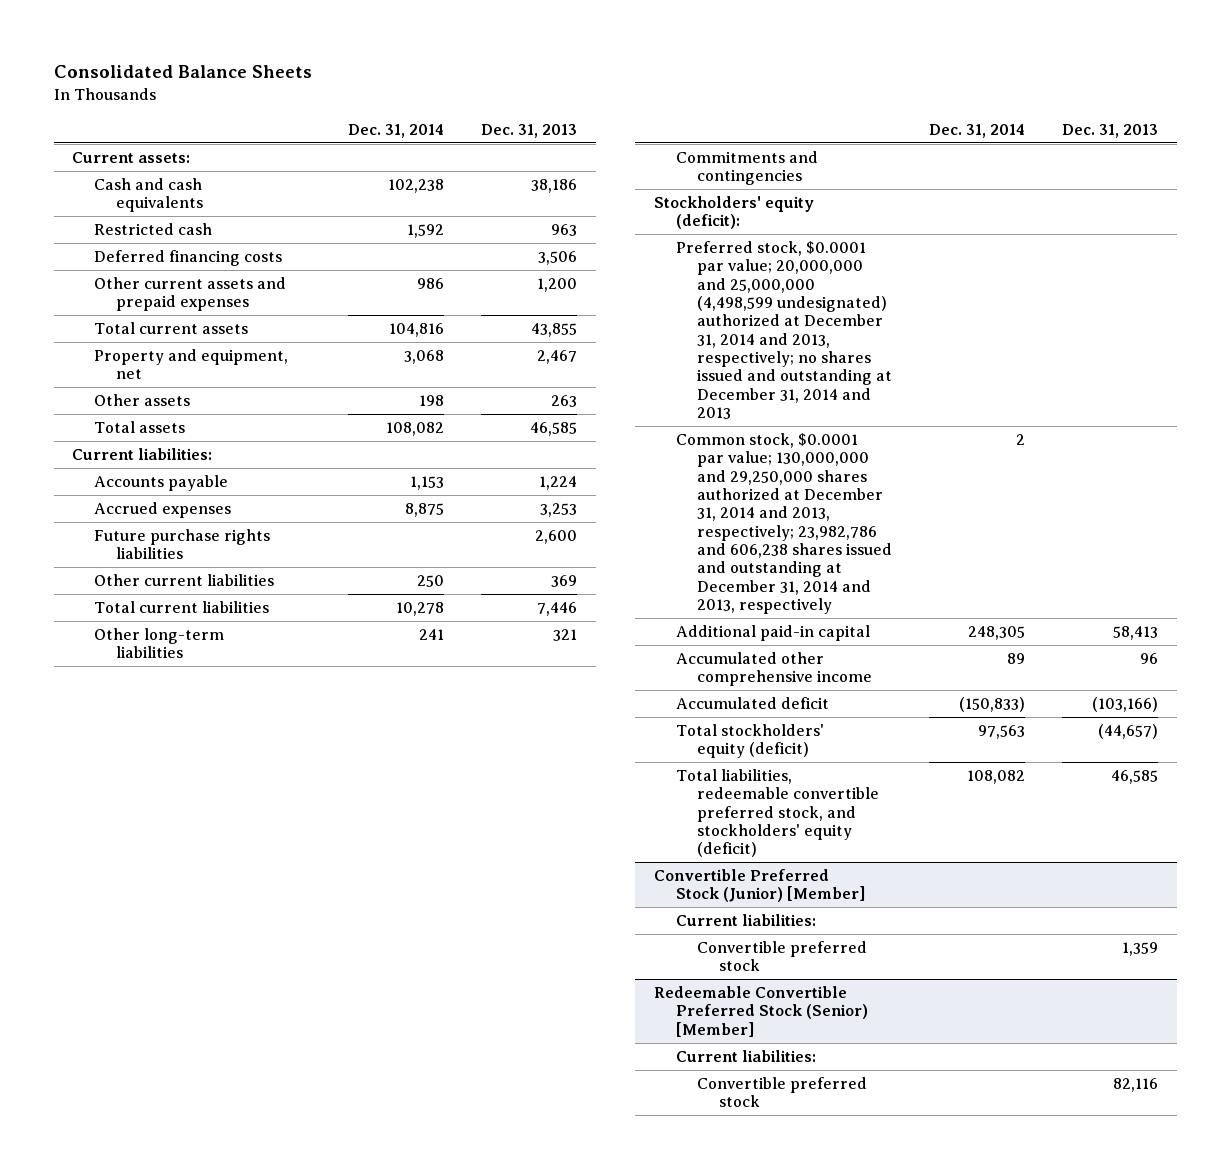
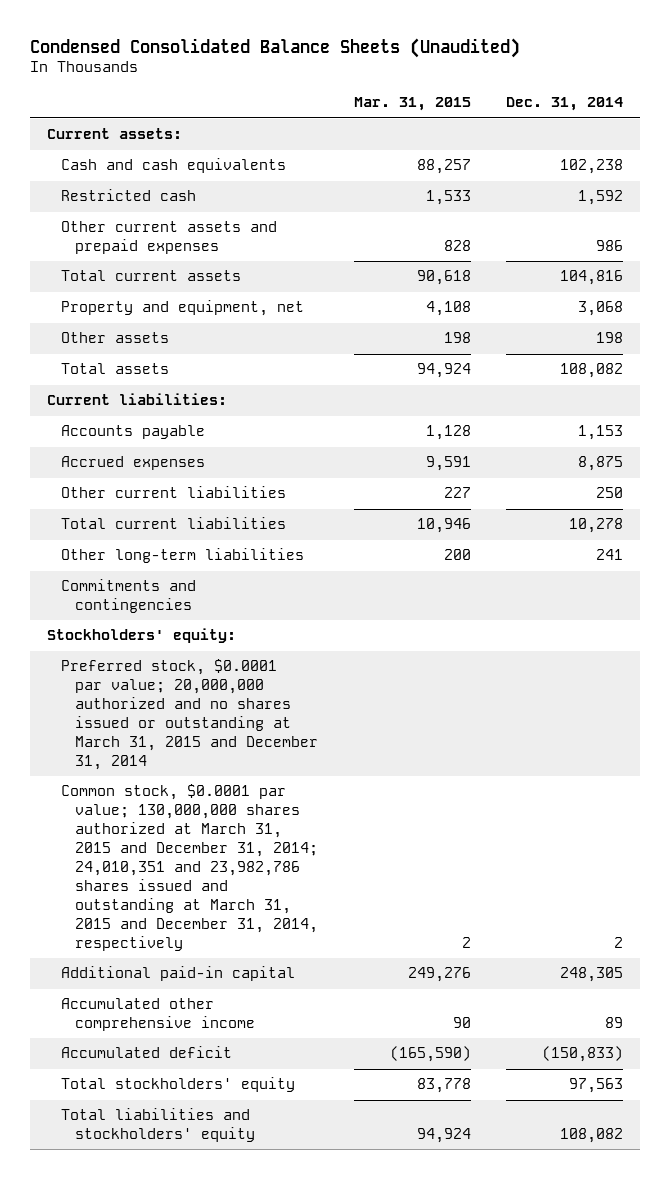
[53,65,312,79] Consolidated Balance Sheets -> [29,37,520,58] Condensed Consolidated Balance Sheets (Unaudited)
[481,123,578,138] Dec. 31, 2013 -> none
none -> [353,97,471,112] Mar. 31, 2015
[94,250,283,267] Deferred financing costs -> none
[94,529,271,560] Future purchase rights liabilities -> none
[653,196,814,230] Stockholders' equity (deficit): -> [47,628,237,644] Stockholders' equity:
[675,241,893,419] Preferred stock, $0.0001 par value; 20,000,000 and 25,000,000 (4,498,599 undesignated) authorized at December 31, 2014 and 2013, respectively; no shares issued and outstanding at December 31, 2014 and 2013 -> [61,659,319,770] Preferred stock, $0.0001 par value; 20,000,000 authorized and no shares issued or outstanding at March 31, 2015 and December 31, 2014
[675,433,893,614] Common stock, $0.0001 par value; 130,000,000 and 29,250,000 shares authorized at December 31, 2014 and 2013, respectively; 23,982,786 and 606,238 shares issued and outstanding at December 31, 2014 and 2013, respectively -> [61,784,319,951] Common stock, $0.0001 par value; 130,000,000 shares authorized at March 31, 2015 and December 31, 2014; 24,010,351 and 23,982,786 shares issued and outstanding at March 31, 2015 and December 31, 2014, respectively
[653,869,865,903] Convertible Preferred Stock (Junior) [Member] -> none
[675,914,816,927] Current liabilities: -> none
[697,941,868,972] Convertible preferred stock -> none
[653,986,868,1037] Redeemable Convertible Preferred Stock (Senior) [Member] -> none
[675,1050,816,1063] Current liabilities: -> none
[697,1077,868,1108] Convertible preferred stock -> none
[675,724,824,759] Total stockholders' equity (deficit) -> [61,1077,296,1093] Total stockholders' equity
[675,769,880,858] Total liabilities, redeemable convertible preferred stock, and stockholders' equity (deficit) -> [61,1108,256,1143] Total liabilities and stockholders' equity

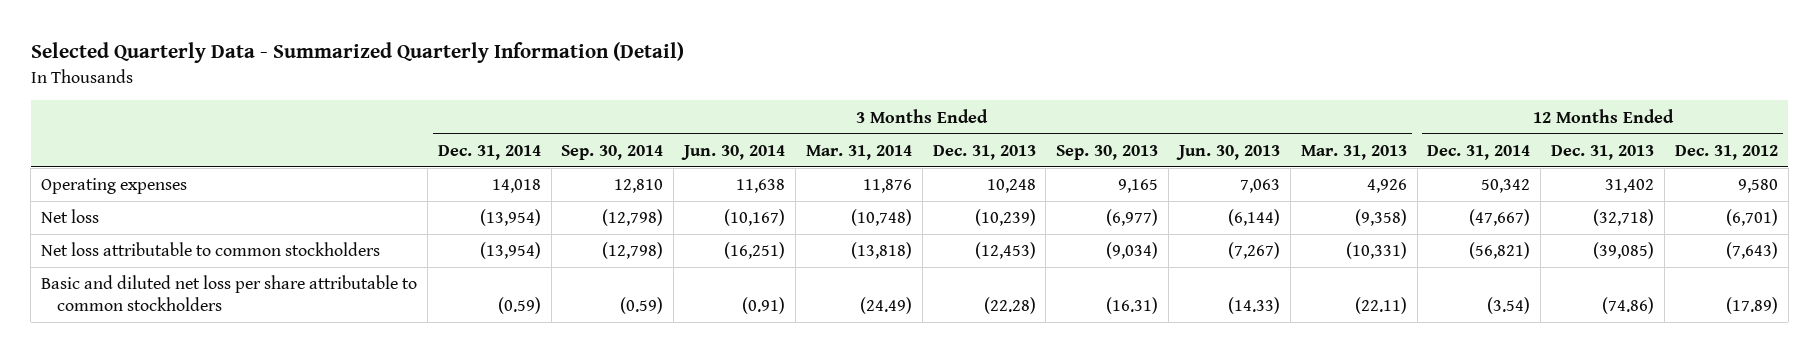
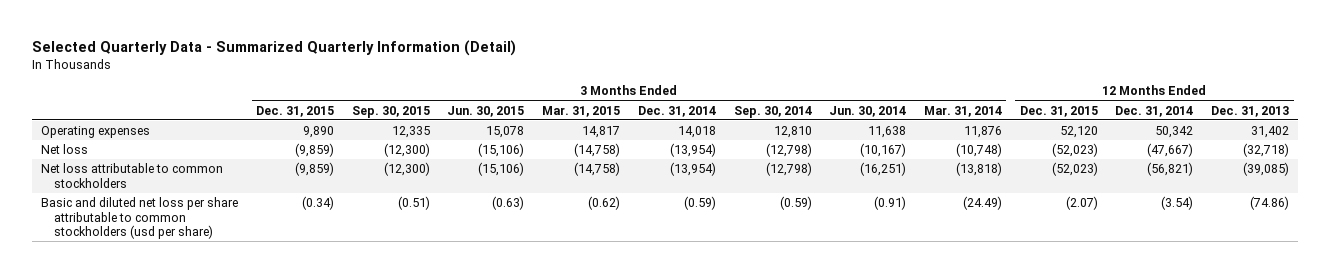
[932,144,1036,160] Dec. 31, 2013 -> none
[1056,144,1159,160] Sep. 30, 2013 -> none
[1175,144,1280,160] Jun. 30, 2013 -> none
[1300,144,1407,160] Mar. 31, 2013 -> none
[1674,144,1778,160] Dec. 31, 2012 -> none
none -> [255,105,334,117] Dec. 31, 2015
none -> [351,105,430,118] Sep. 30, 2015
none -> [447,105,525,117] Jun. 30, 2015
none -> [542,105,621,117] Mar. 31, 2015
none -> [1019,105,1098,117] Dec. 31, 2015
[40,275,417,312] Basic and diluted net loss per share attributable to common stockholders -> [41,197,239,240] Basic and diluted net loss per share attributable to common stockholders (usd per share)

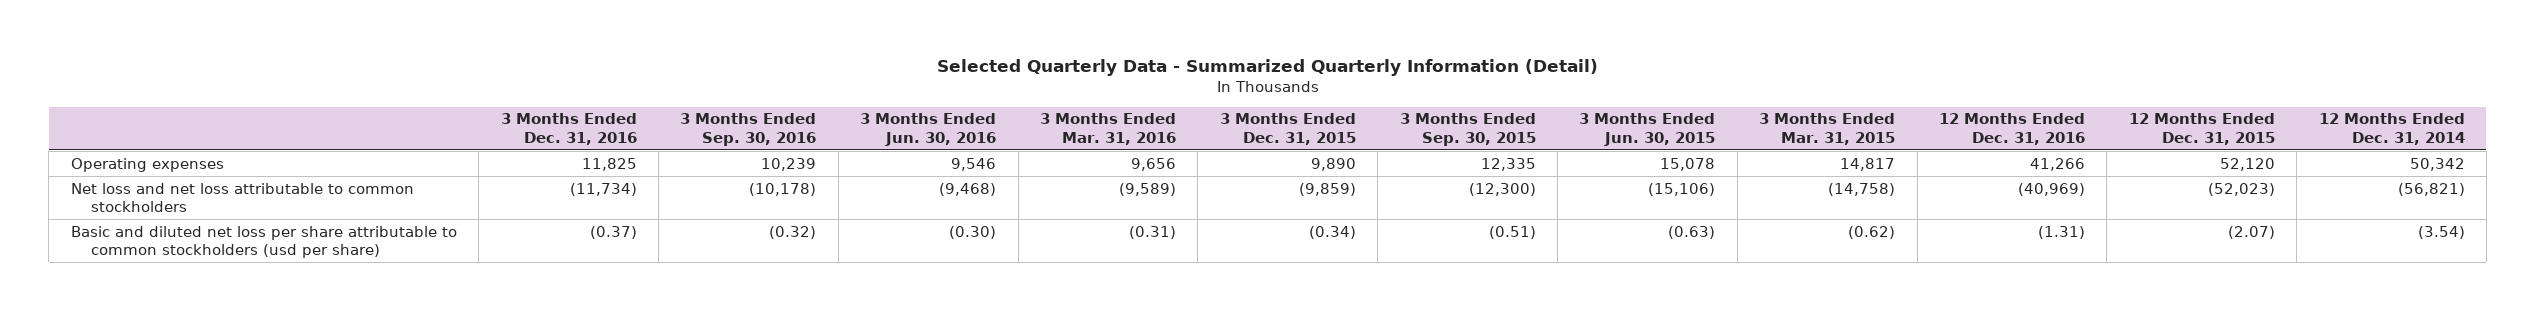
[637,105,716,117] Dec. 31, 2014 -> none
[733,105,812,118] Sep. 30, 2014 -> none
[829,105,907,117] Jun. 30, 2014 -> none
[924,105,1003,117] Mar. 31, 2014 -> none
[1211,105,1290,117] Dec. 31, 2013 -> none
none -> [500,113,637,146] 3 Months Ended Dec. 31, 2016
none -> [680,113,817,147] 3 Months Ended Sep. 30, 2016
none -> [860,113,997,147] 3 Months Ended Jun. 30, 2016
none -> [1040,113,1177,146] 3 Months Ended Mar. 31, 2016
none -> [1938,113,2085,146] 12 Months Ended Dec. 31, 2016
[41,144,89,155] Net loss -> none
[41,163,224,188] Net loss attributable to common stockholders -> [70,182,414,213] Net loss and net loss attributable to common stockholders

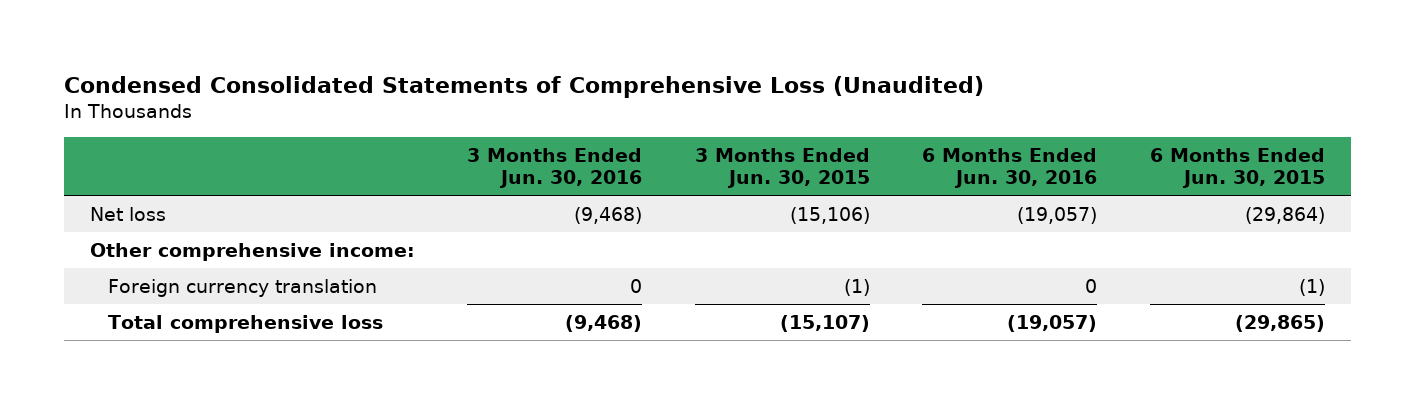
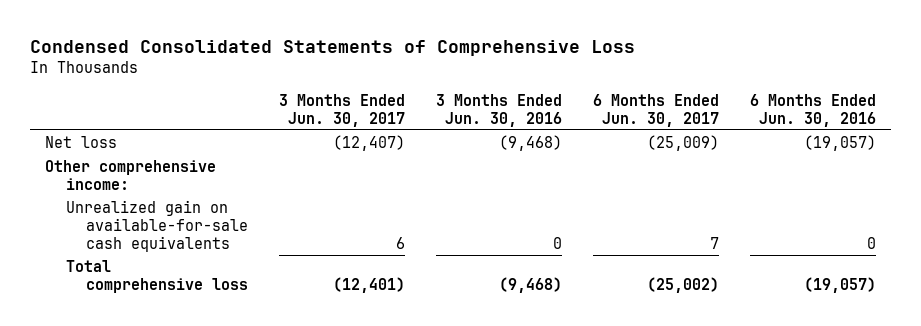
[63,75,984,98] Condensed Consolidated Statements of Comprehensive Loss (Unaudited) -> [29,40,635,57] Condensed Consolidated Statements of Comprehensive Loss
[694,148,870,189] 3 Months Ended Jun. 30, 2015 -> none
[1149,148,1325,189] 6 Months Ended Jun. 30, 2015 -> none
none -> [279,93,406,127] 3 Months Ended Jun. 30, 2017
none -> [592,93,719,127] 6 Months Ended Jun. 30, 2017
[108,279,378,298] Foreign currency translation -> none
none -> [65,200,249,253] Unrealized gain on available-for-sale cash equivalents

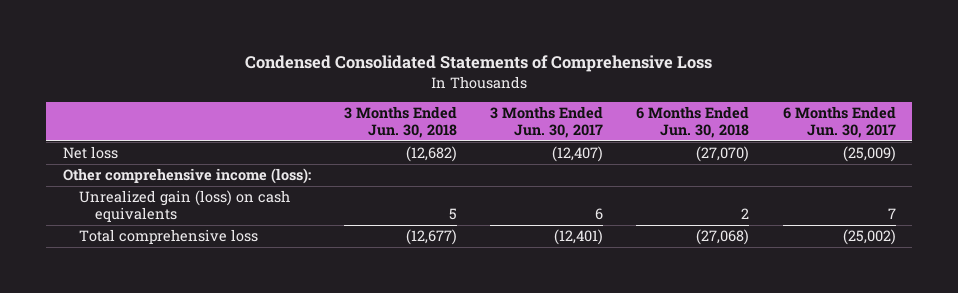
[435,93,562,127] 3 Months Ended Jun. 30, 2016 -> none
[749,93,876,127] 6 Months Ended Jun. 30, 2016 -> none
none -> [343,106,457,138] 3 Months Ended Jun. 30, 2018
none -> [636,106,750,138] 6 Months Ended Jun. 30, 2018
[45,160,217,191] Other comprehensive income: -> [62,168,311,185] Other comprehensive income (loss):
[65,200,249,253] Unrealized gain on available-for-sale cash equivalents -> [79,190,291,222] Unrealized gain (loss) on cash equivalents

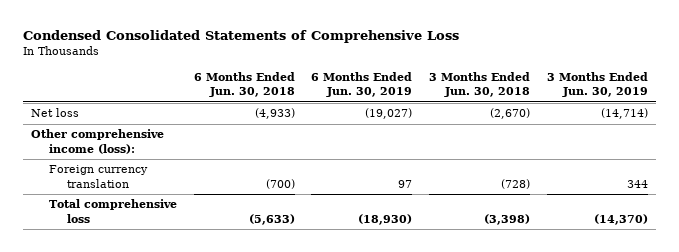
[490,106,604,138] 3 Months Ended Jun. 30, 2017 -> none
[782,106,896,138] 6 Months Ended Jun. 30, 2017 -> none
none -> [311,71,413,98] 6 Months Ended Jun. 30, 2019
none -> [546,71,648,98] 3 Months Ended Jun. 30, 2019
[405,146,457,163] (12,682) -> [490,108,531,120] (2,670)
[696,146,750,163] (27,070) -> [254,108,295,120] (4,933)
[79,190,291,222] Unrealized gain (loss) on cash equivalents -> none
none -> [49,165,149,188] Foreign currency translation
[405,229,457,246] (12,677) -> [484,213,531,225] (3,398)
[696,229,750,246] (27,068) -> [248,213,295,225] (5,633)

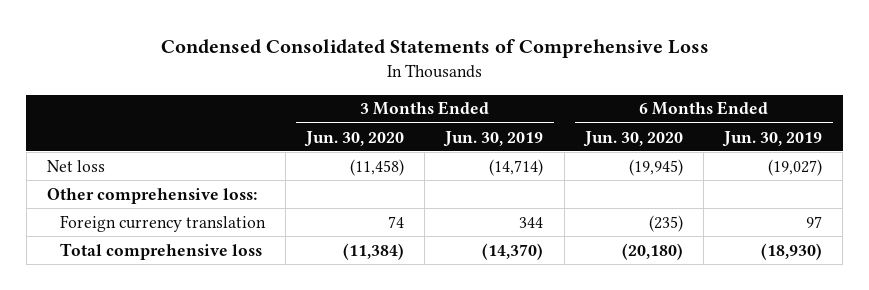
[193,71,295,98] 6 Months Ended Jun. 30, 2018 -> none
[429,71,531,98] 3 Months Ended Jun. 30, 2018 -> none
none -> [304,130,405,147] Jun. 30, 2020
none -> [582,130,683,147] Jun. 30, 2020
[31,129,165,154] Other comprehensive income (loss): -> [46,187,257,204] Other comprehensive loss:

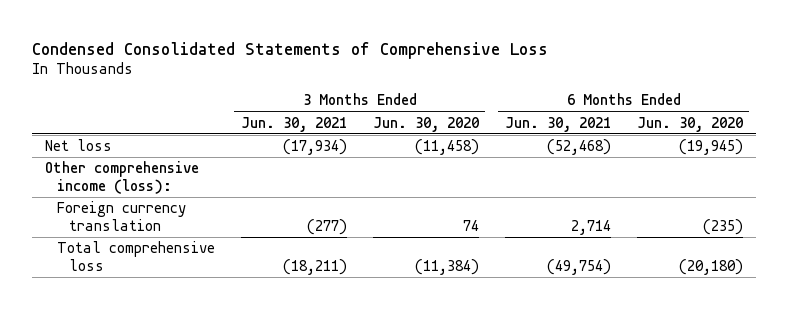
[443,130,544,147] Jun. 30, 2019 -> none
[722,130,823,147] Jun. 30, 2019 -> none
none -> [240,116,347,132] Jun. 30, 2021
none -> [504,116,611,132] Jun. 30, 2021
[46,187,257,204] Other comprehensive loss: -> [44,161,199,194] Other comprehensive income (loss):

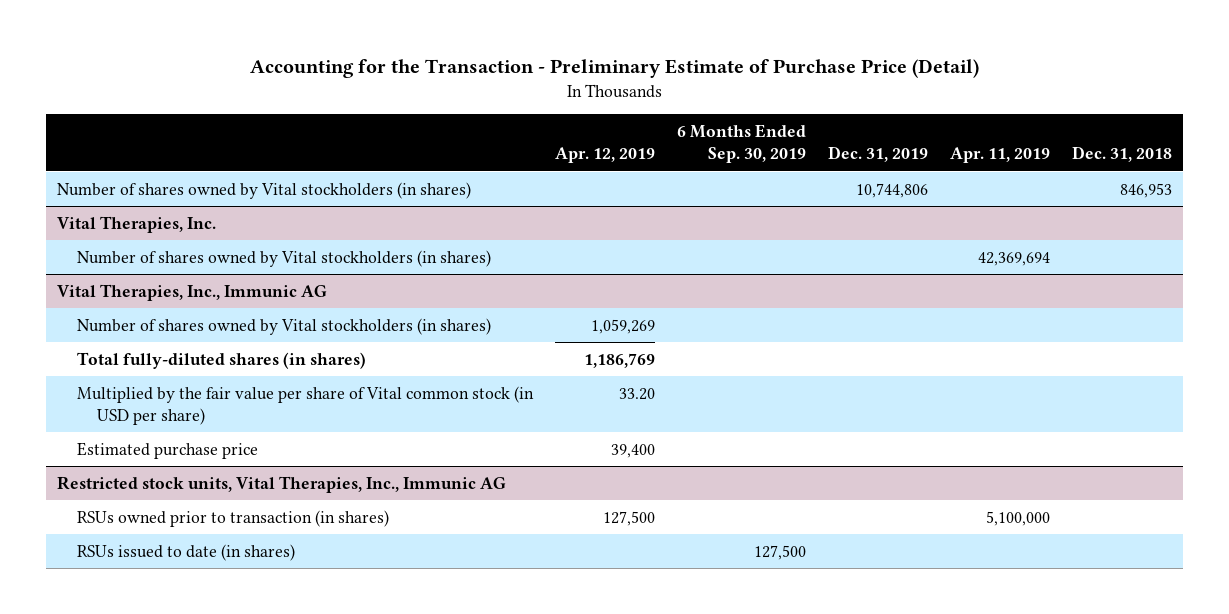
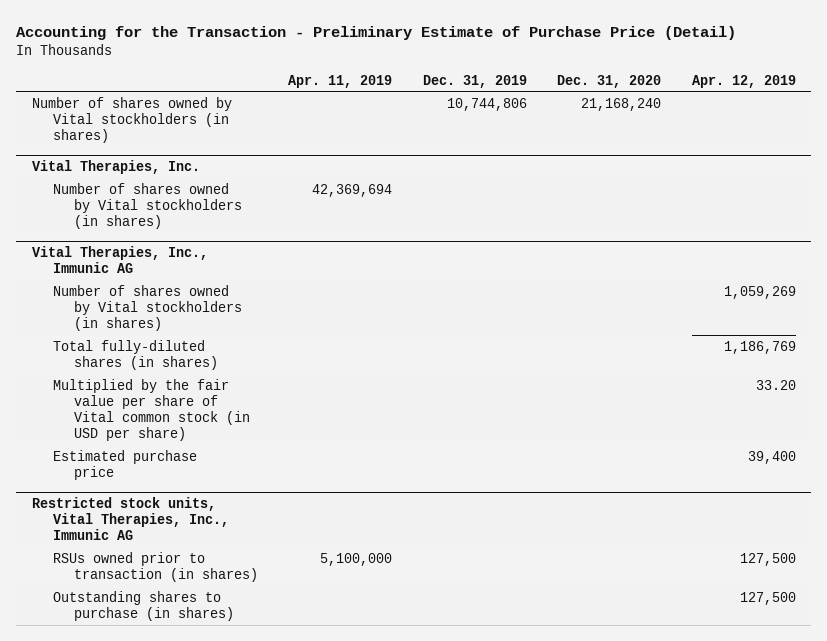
[677,124,807,163] 6 Months Ended Sep. 30, 2019 -> none
[1072,145,1173,162] Dec. 31, 2018 -> none
none -> [557,74,662,88] Dec. 31, 2020
[77,543,296,561] RSUs issued to date (in shares) -> none
none -> [52,590,234,621] Outstanding shares to purchase (in shares)

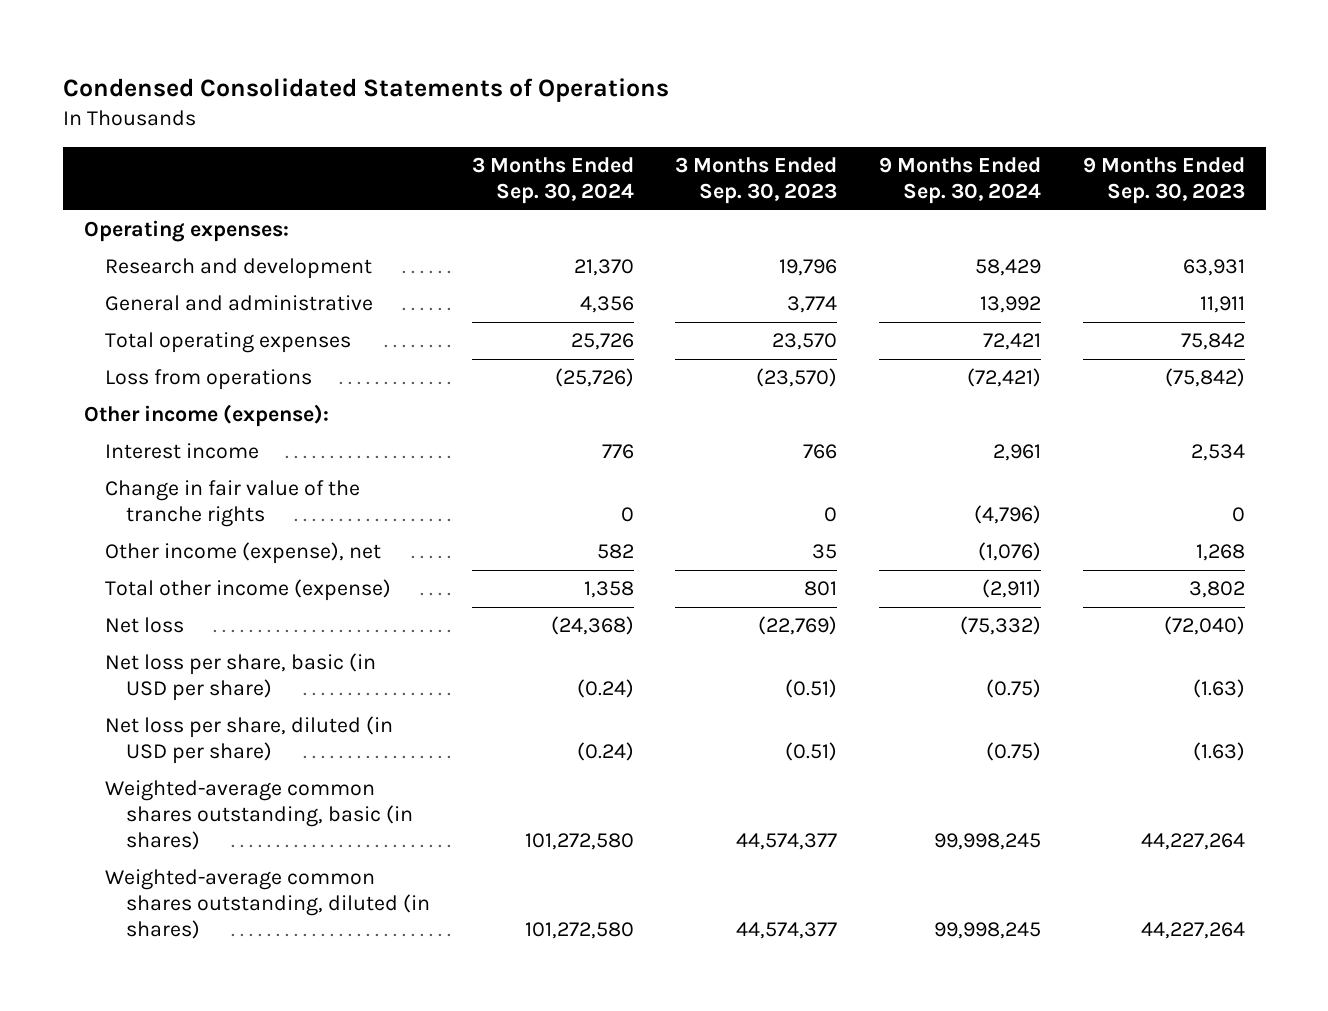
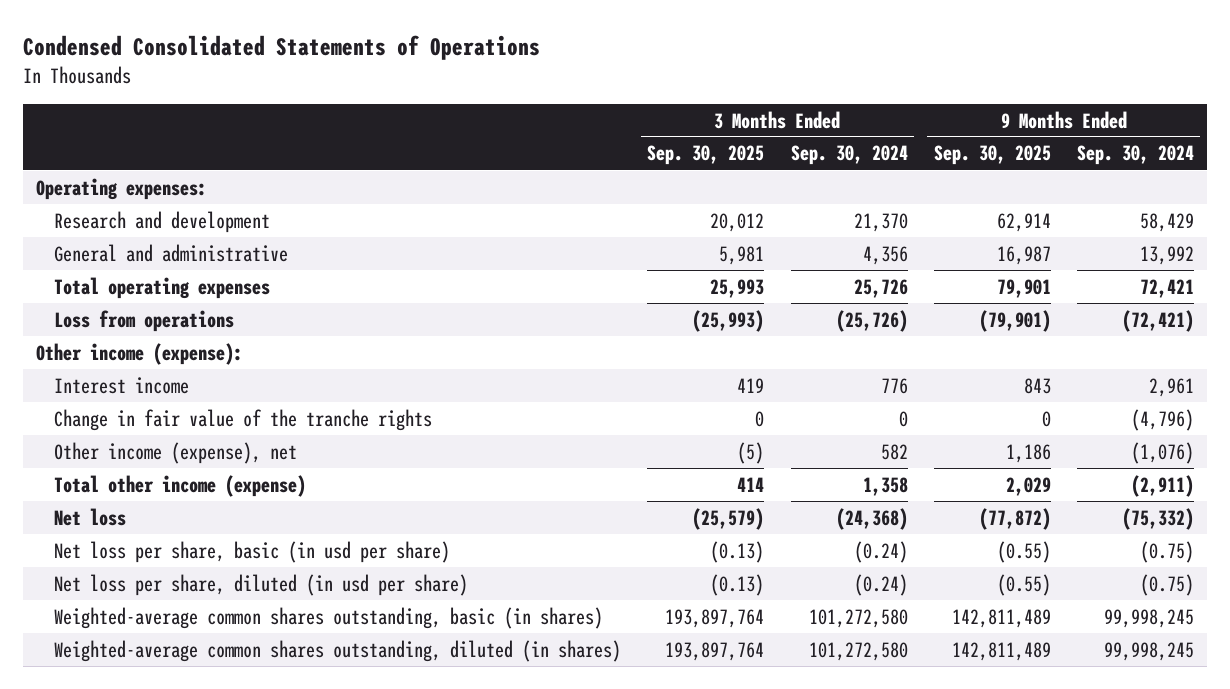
[675,157,838,205] 3 Months Ended Sep. 30, 2023 -> none
[1082,157,1245,205] 9 Months Ended Sep. 30, 2023 -> none
none -> [647,145,765,166] Sep. 30, 2025
none -> [933,145,1051,166] Sep. 30, 2025
[104,653,376,702] Net loss per share, basic (in USD per share) -> [54,540,451,563] Net loss per share, basic (in usd per share)
[104,716,393,765] Net loss per share, diluted (in USD per share) -> [54,573,469,596] Net loss per share, diluted (in usd per share)

